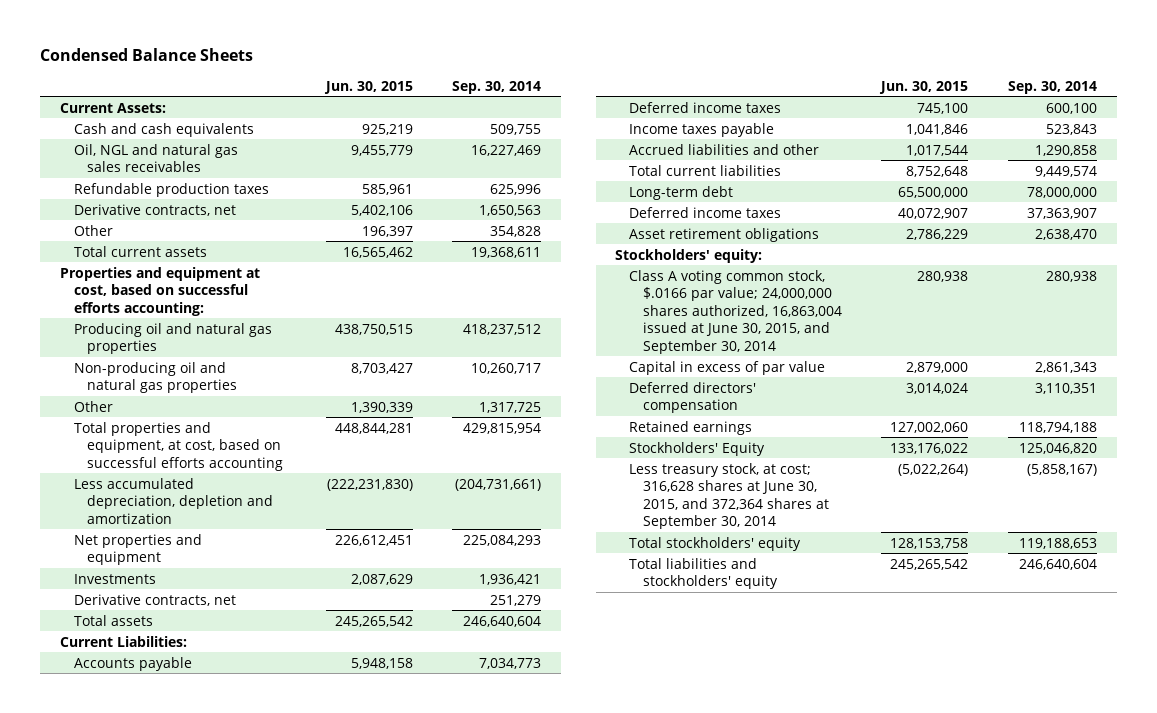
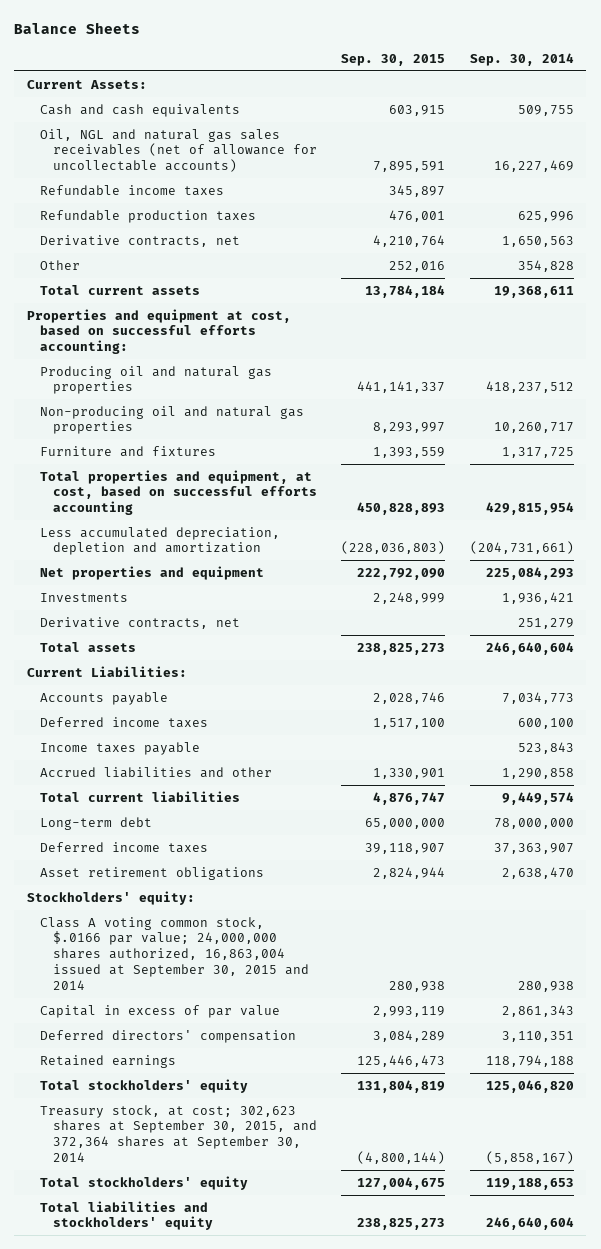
[40,48,254,62] Condensed Balance Sheets -> [14,21,141,34] Balance Sheets
[323,80,413,94] Jun. 30, 2015 -> none
none -> [341,53,446,66] Sep. 30, 2015
[73,143,238,173] Oil, NGL and natural gas sales receivables -> [39,128,317,173] Oil, NGL and natural gas sales receivables (net of allowance for uncollectable accounts)
none -> [39,184,224,196] Refundable income taxes
[73,400,113,412] Other -> [39,445,216,457] Furniture and fixtures
[628,269,842,354] Class A voting common stock, $.0166 par value; 24,000,000 shares authorized, 16,863,004 issued at June 30, 2015, and September 30, 2014 -> [39,916,309,990] Class A voting common stock, $.0166 par value; 24,000,000 shares authorized, 16,863,004 issued at September 30, 2015 and 2014
[628,441,765,456] Stockholders' Equity -> [39,1078,248,1093] Total stockholders' equity
[628,462,829,530] Less treasury stock, at cost; 316,628 shares at June 30, 2015, and 372,364 shares at September 30, 2014 -> [39,1104,317,1162] Treasury stock, at cost; 302,623 shares at September 30, 2015, and 372,364 shares at September 30, 2014

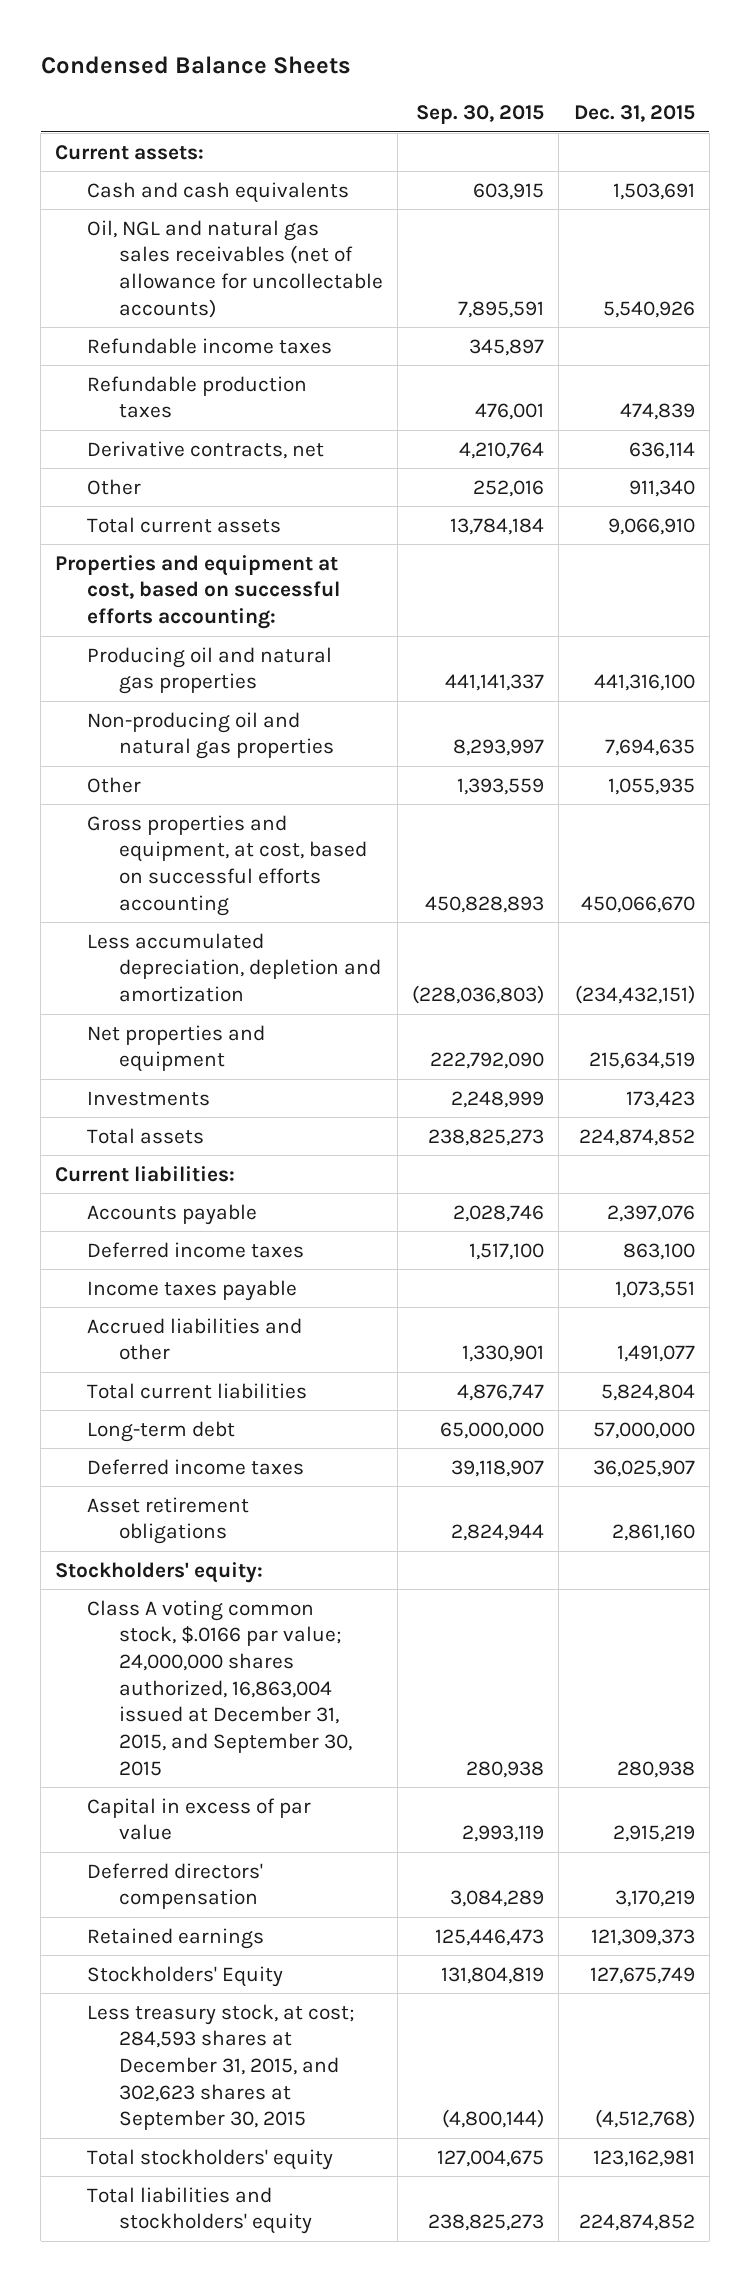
[14,21,141,34] Balance Sheets -> [40,55,351,74] Condensed Balance Sheets
[469,52,574,66] Sep. 30, 2014 -> none
none -> [573,105,695,123] Dec. 31, 2015
[26,79,147,89] Current Assets: -> [55,144,205,160] Current assets:
[39,445,216,457] Furniture and fixtures -> [87,776,142,793] Other
[39,469,317,516] Total properties and equipment, at cost, based on successful efforts accounting -> [87,814,367,916] Gross properties and equipment, at cost, based on successful efforts accounting
[39,616,240,629] Derivative contracts, net -> none
[26,665,187,677] Current Liabilities: -> [55,1165,236,1182] Current liabilities:
[39,916,309,990] Class A voting common stock, $.0166 par value; 24,000,000 shares authorized, 16,863,004 issued at September 30, 2015 and 2014 -> [87,1599,352,1776] Class A voting common stock, $.0166 par value; 24,000,000 shares authorized, 16,863,004 issued at December 31, 2015, and September 30, 2015
[39,1078,248,1093] Total stockholders' equity -> [87,1965,284,1987] Stockholders' Equity
[39,1104,317,1162] Treasury stock, at cost; 302,623 shares at September 30, 2015, and 372,364 shares at September 30, 2014 -> [87,2003,355,2131] Less treasury stock, at cost; 284,593 shares at December 31, 2015, and 302,623 shares at September 30, 2015

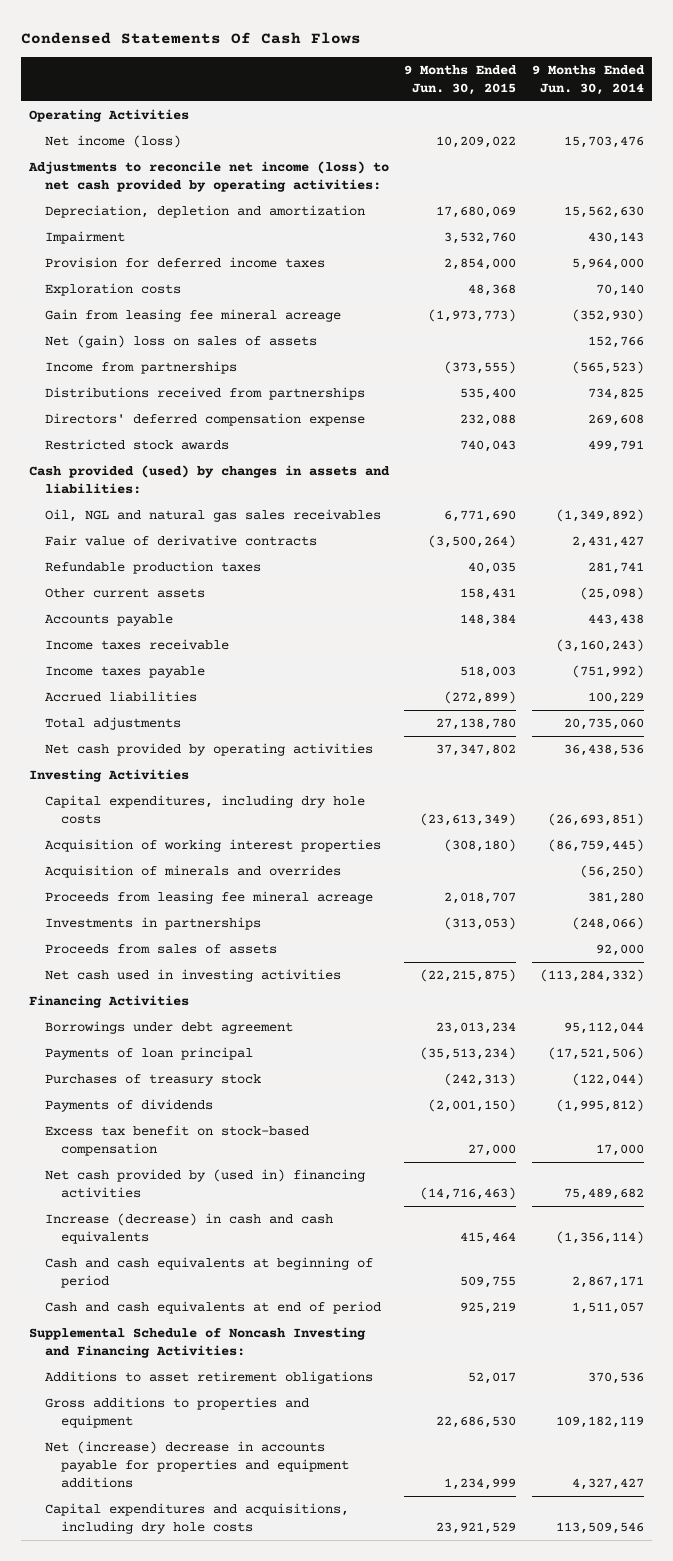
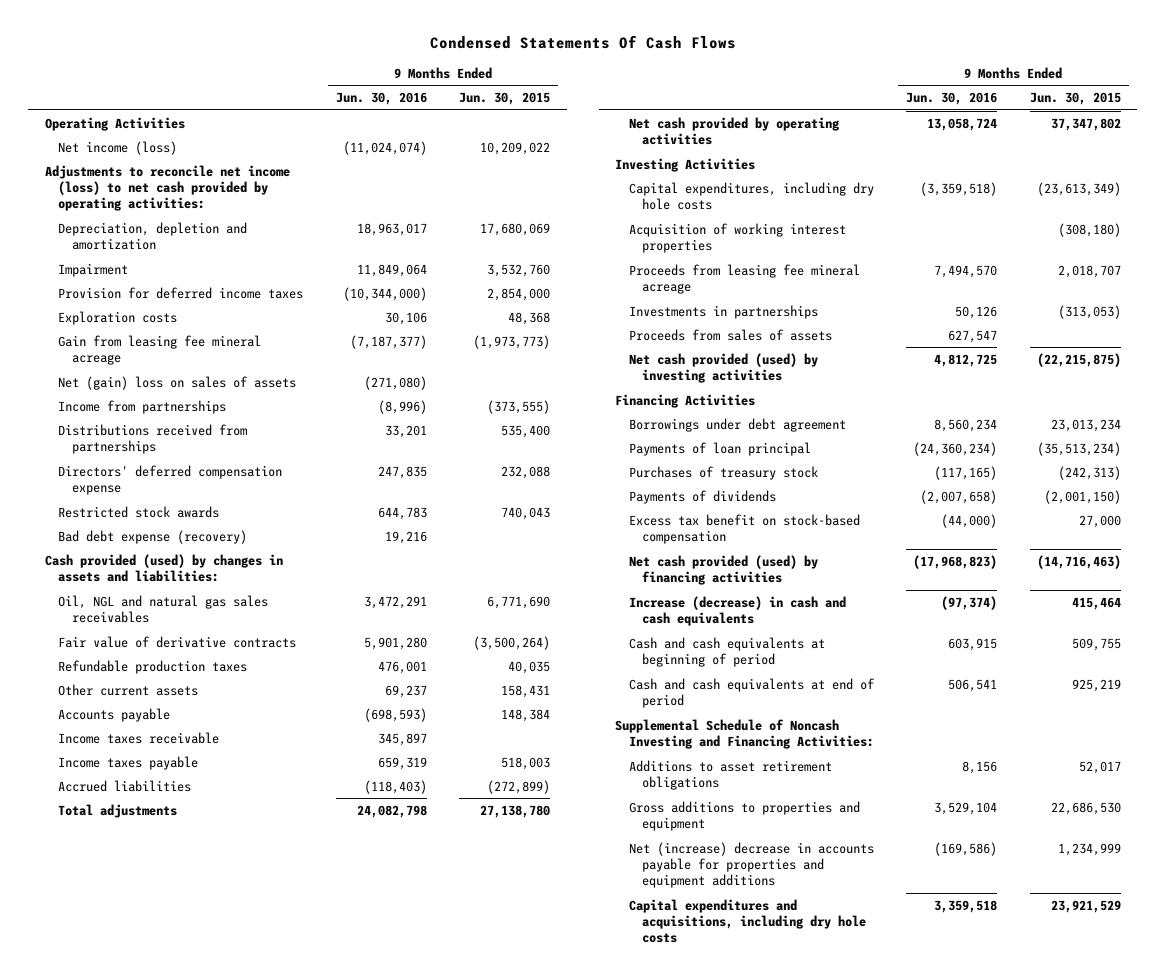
[531,64,645,95] 9 Months Ended Jun. 30, 2014 -> none
none -> [335,92,427,106] Jun. 30, 2016
none -> [58,529,248,544] Bad debt expense (recovery)
[44,865,341,879] Acquisition of minerals and overrides -> none
[44,969,341,983] Net cash used in investing activities -> [628,352,818,383] Net cash provided (used) by investing activities
[44,1169,365,1198] Net cash provided by (used in) financing activities -> [628,554,818,585] Net cash provided (used) by financing activities

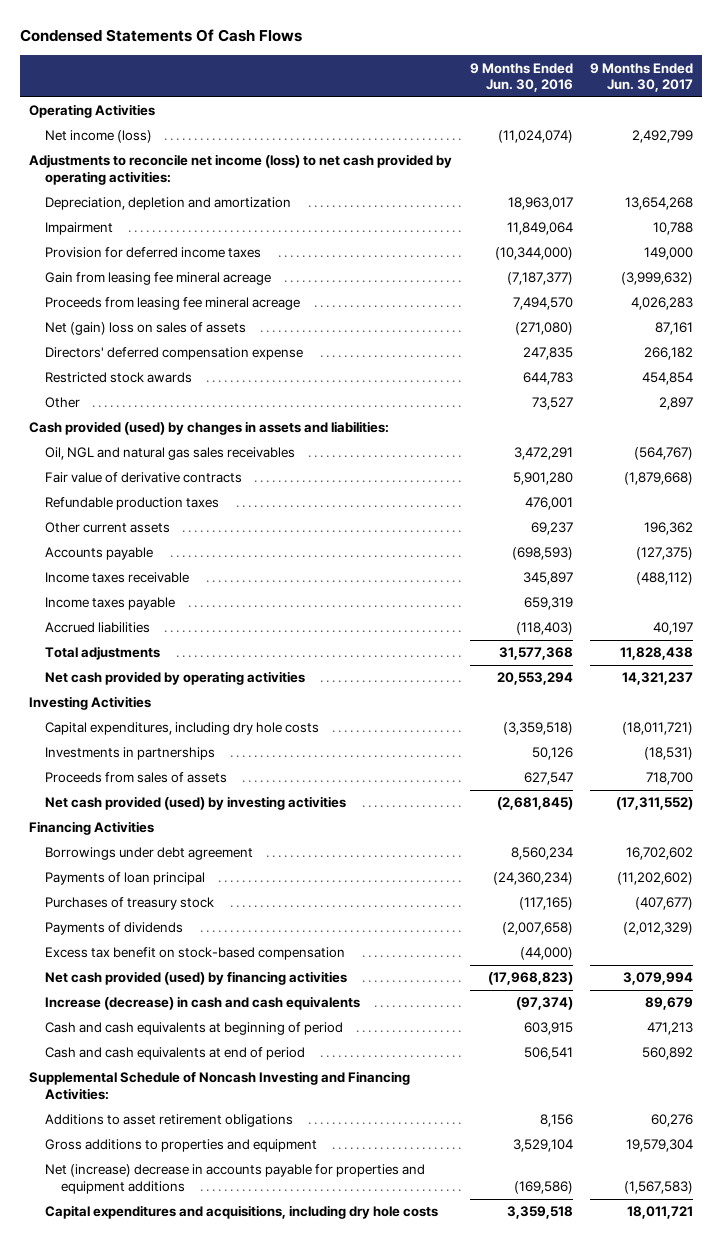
[459,92,551,106] Jun. 30, 2015 -> none
none -> [590,62,694,93] 9 Months Ended Jun. 30, 2017
[58,310,178,325] Exploration costs -> none
[628,263,860,294] Proceeds from leasing fee mineral acreage -> [44,297,300,311] Proceeds from leasing fee mineral acreage
[58,399,227,414] Income from partnerships -> none
[58,423,248,454] Distributions received from partnerships -> none
[58,529,248,544] Bad debt expense (recovery) -> none
none -> [44,397,80,409] Other
[356,804,427,818] 24,082,798 -> [498,647,573,661] 31,577,368
[927,117,998,131] 13,058,724 -> [496,672,573,686] 20,553,294
[628,222,846,253] Acquisition of working interest properties -> none
[934,353,998,367] 4,812,725 -> [496,797,573,811] (2,681,845)

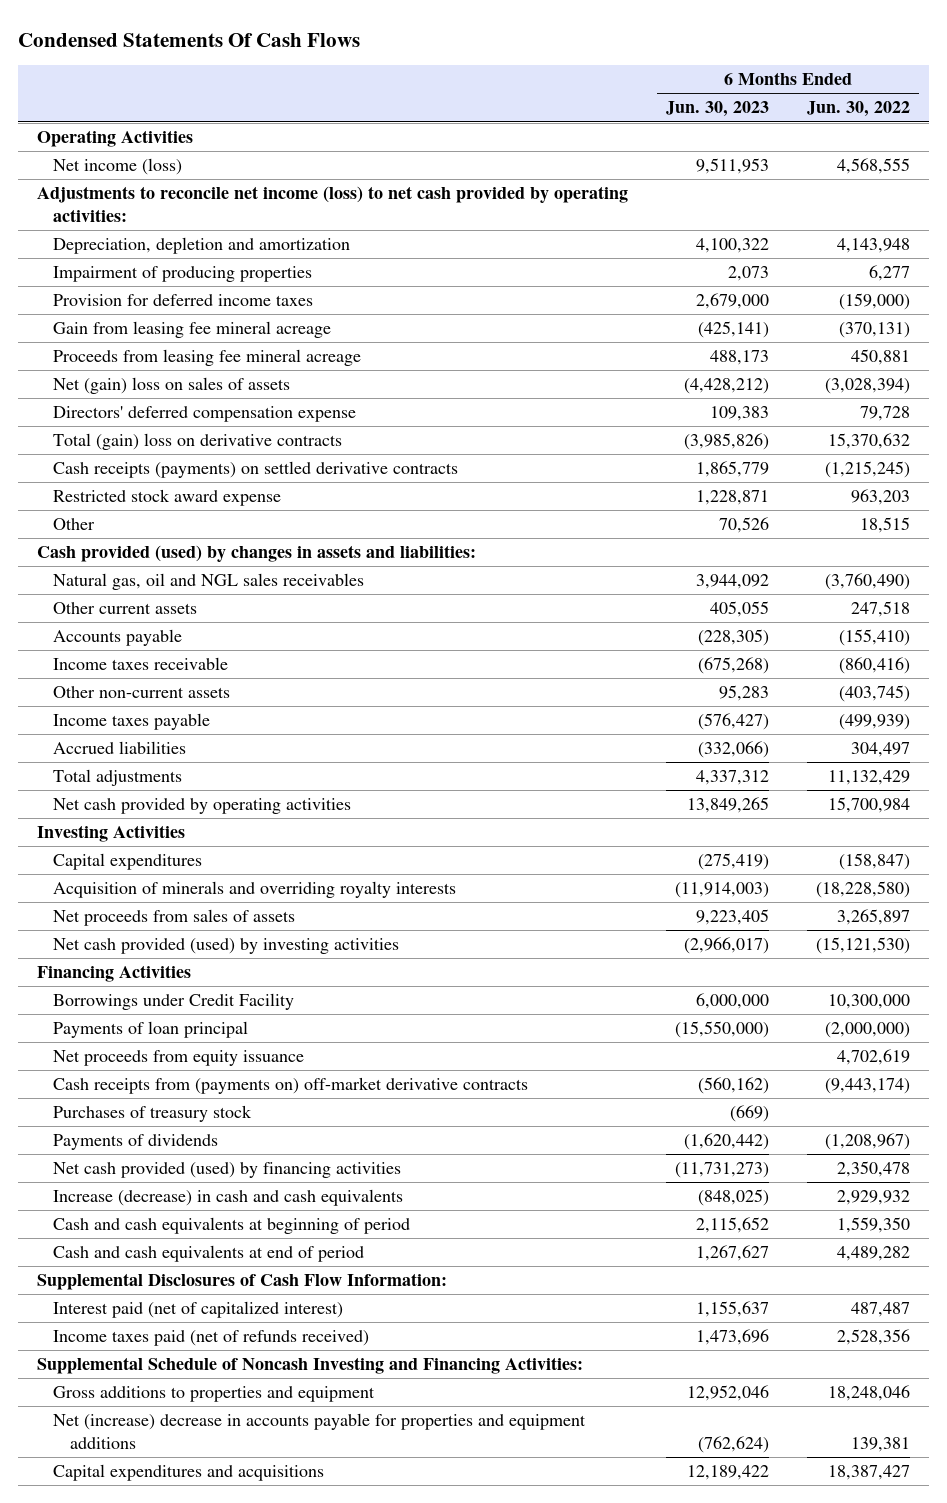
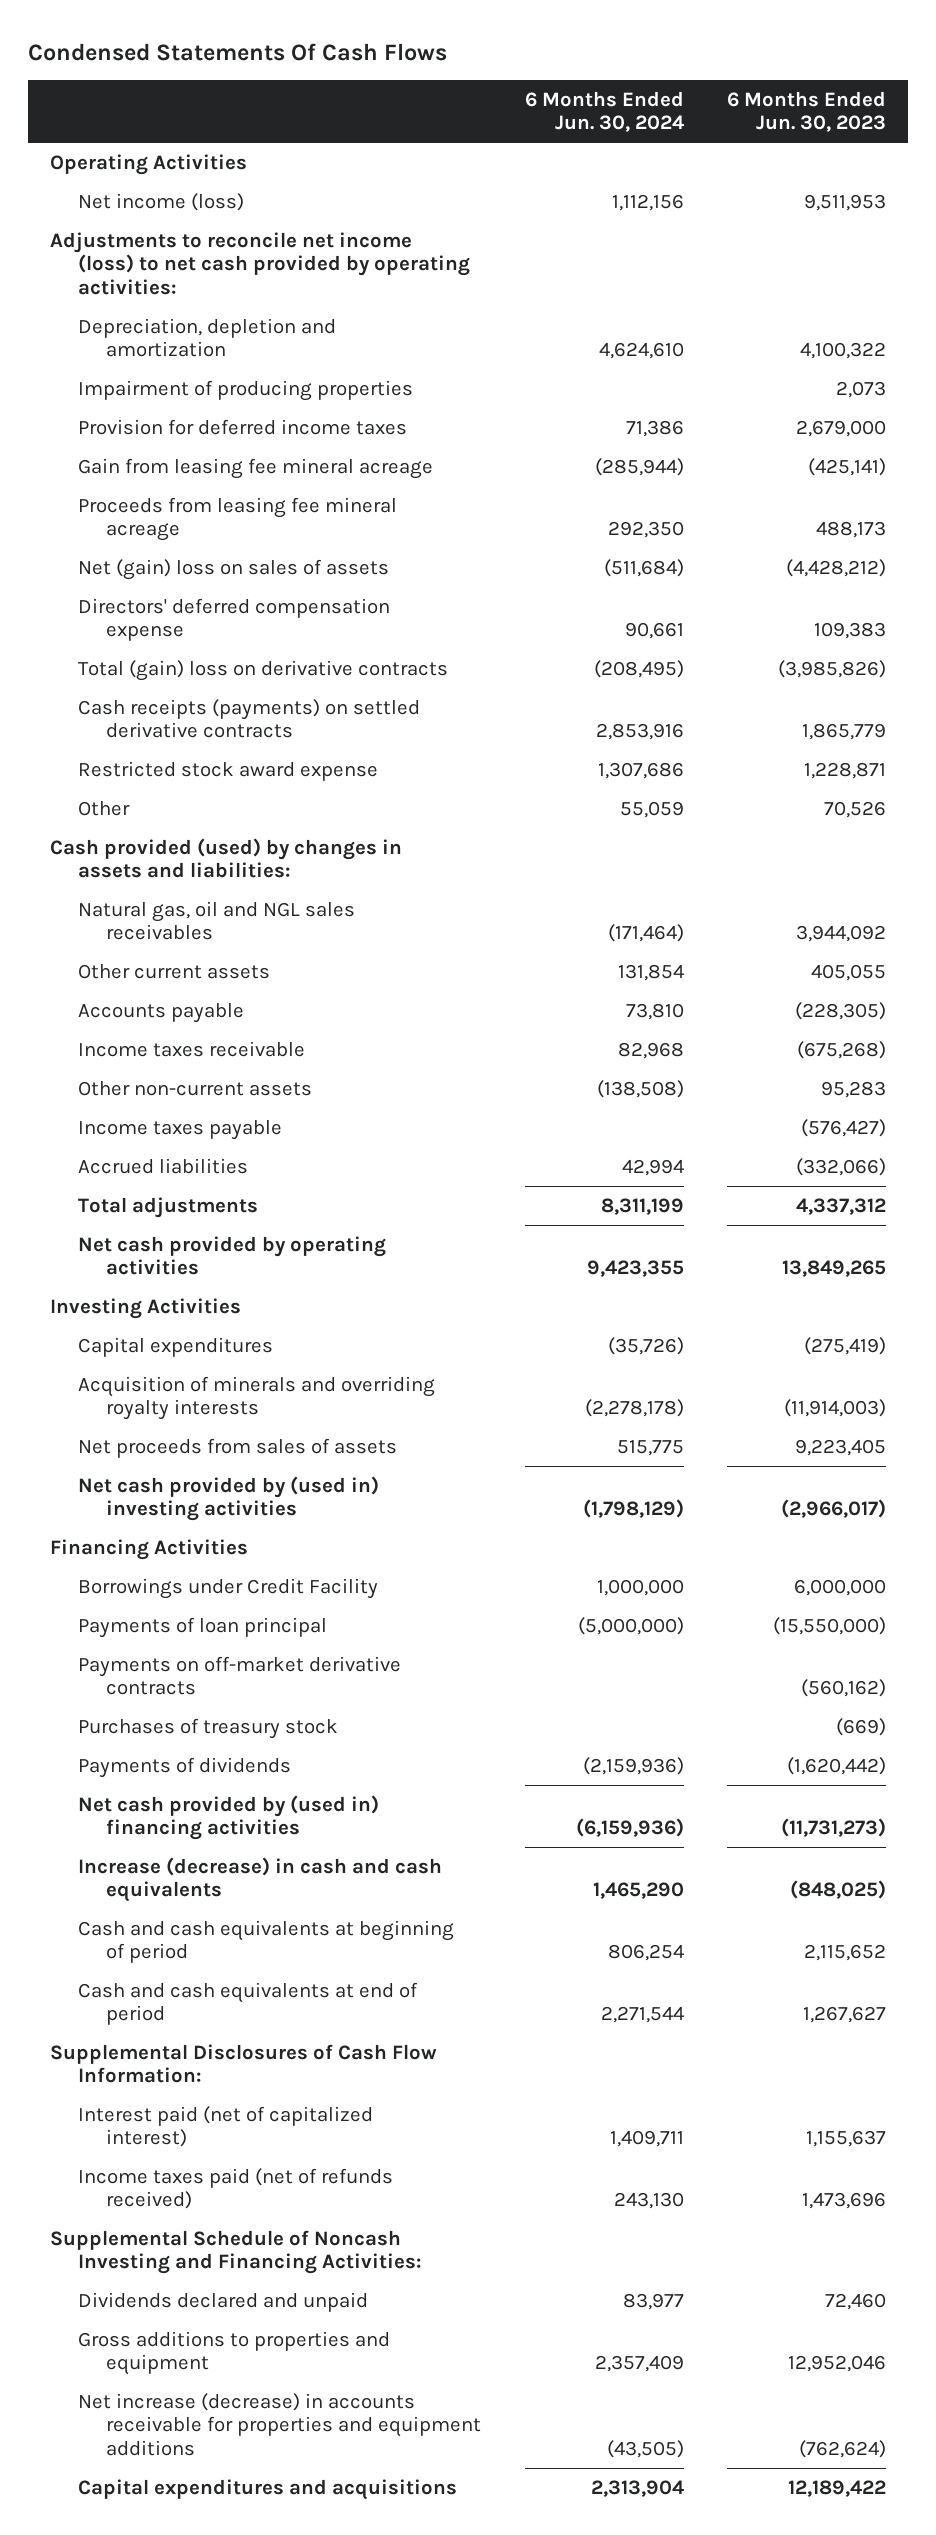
[806,101,910,118] Jun. 30, 2022 -> none
none -> [524,90,684,133] 6 Months Ended Jun. 30, 2024
[53,938,400,955] Net cash provided (used) by investing activities -> [77,1475,379,1522] Net cash provided by (used in) investing activities
[53,1050,305,1067] Net proceeds from equity issuance -> none
[53,1077,529,1095] Cash receipts from (payments on) off-market derivative contracts -> [77,1655,401,1696] Payments on off-market derivative contracts
[53,1162,402,1179] Net cash provided (used) by financing activities -> [77,1794,379,1841] Net cash provided by (used in) financing activities
none -> [77,2291,368,2312] Dividends declared and unpaid
[53,1413,587,1450] Net (increase) decrease in accounts payable for properties and equipment additions -> [77,2392,482,2456] Net increase (decrease) in accounts receivable for properties and equipment additions

